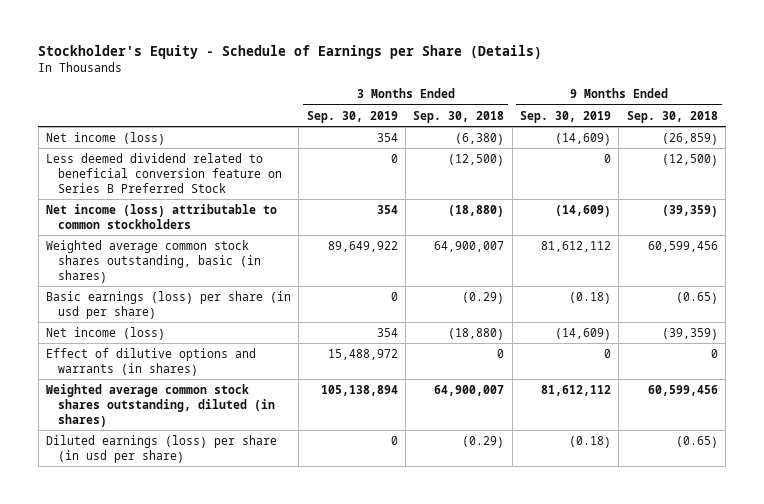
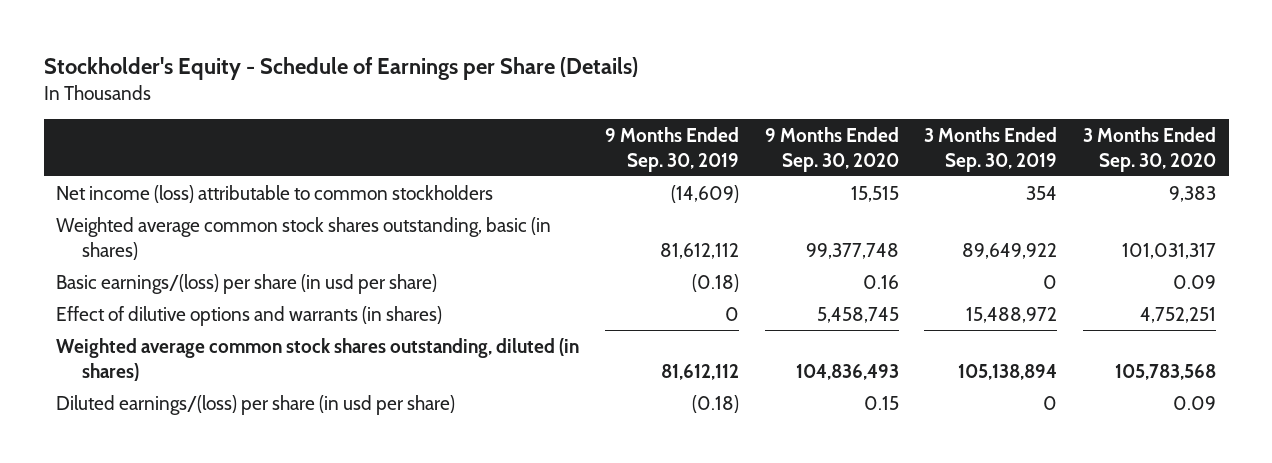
[413,110,505,123] Sep. 30, 2018 -> none
[626,110,718,123] Sep. 30, 2018 -> none
none -> [764,126,899,172] 9 Months Ended Sep. 30, 2020
none -> [1082,126,1216,172] 3 Months Ended Sep. 30, 2020
[46,131,166,145] Net income (loss) -> none
[46,152,283,193] Less deemed dividend related to beneficial conversion feature on Series B Preferred Stock -> none
[46,326,166,340] Net income (loss) -> none
[46,290,292,319] Basic earnings (loss) per share (in usd per share) -> [56,273,438,294] Basic earnings/(loss) per share (in usd per share)
[46,434,278,463] Diluted earnings (loss) per share (in usd per share) -> [56,394,456,415] Diluted earnings/(loss) per share (in usd per share)

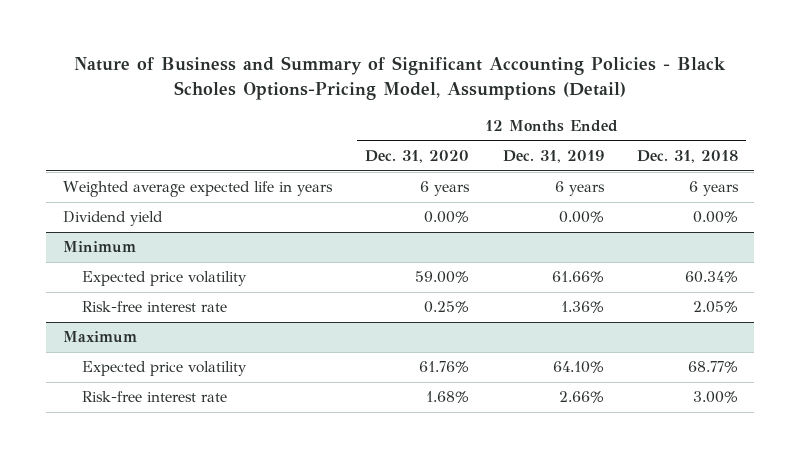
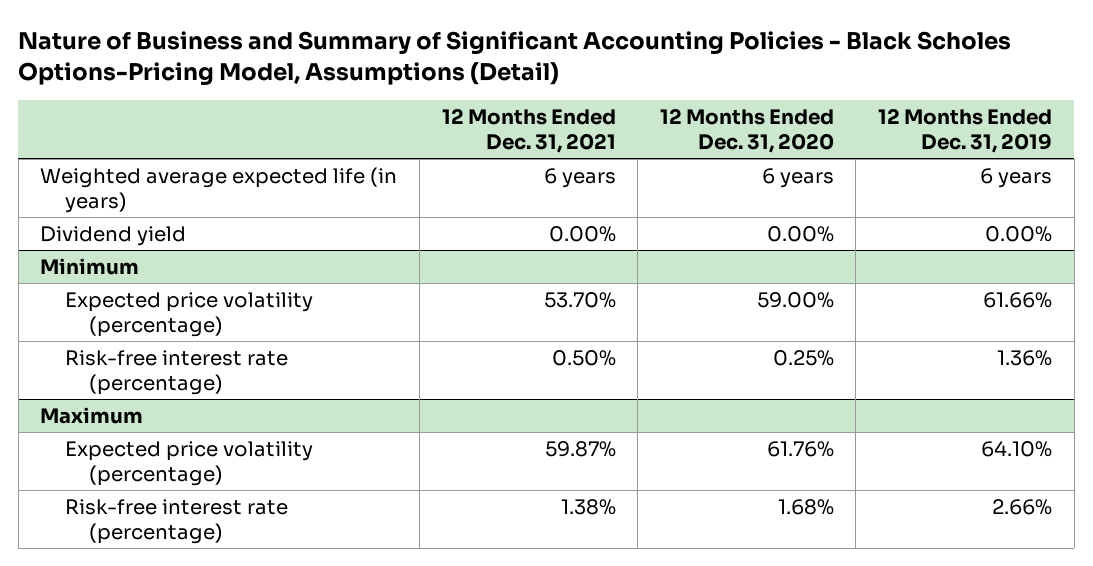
[636,149,738,163] Dec. 31, 2018 -> none
none -> [441,107,616,154] 12 Months Ended Dec. 31, 2021
[62,181,333,198] Weighted average expected life in years -> [40,166,398,214] Weighted average expected life (in years)
[82,271,248,287] Expected price volatility -> [64,291,313,338] Expected price volatility (percentage)
[82,301,228,313] Risk-free interest rate -> [64,349,288,396] Risk-free interest rate (percentage)
[82,361,248,377] Expected price volatility -> [64,440,313,487] Expected price volatility (percentage)
[82,391,228,403] Risk-free interest rate -> [64,498,288,545] Risk-free interest rate (percentage)

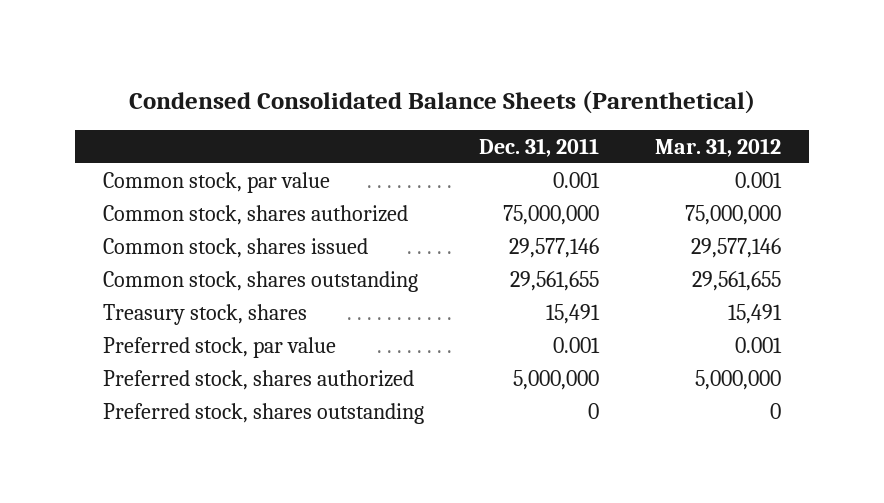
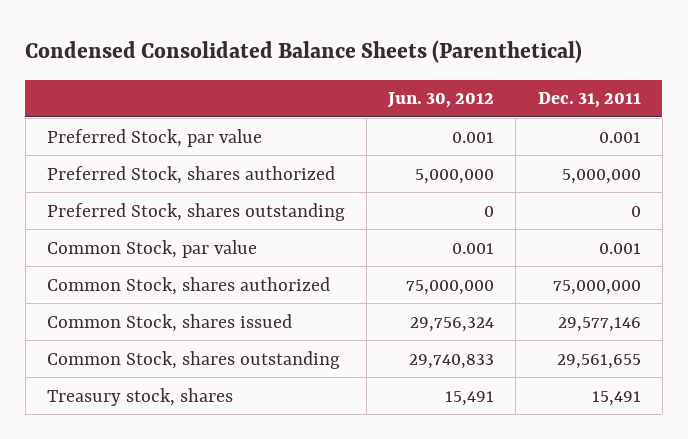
[655,137,782,157] Mar. 31, 2012 -> none
none -> [387,92,495,109] Jun. 30, 2012
none -> [46,128,262,147] Preferred Stock, par value
none -> [46,165,335,184] Preferred Stock, shares authorized
none -> [46,202,345,221] Preferred Stock, shares outstanding
[102,171,330,193] Common stock, par value -> [46,239,257,258] Common Stock, par value
[102,204,408,225] Common stock, shares authorized -> [46,276,330,295] Common Stock, shares authorized
[102,237,368,258] Common stock, shares issued -> [46,313,292,332] Common Stock, shares issued
[102,270,418,292] Common stock, shares outstanding -> [46,350,340,369] Common Stock, shares outstanding
[102,336,336,358] Preferred stock, par value -> none
[102,369,414,390] Preferred stock, shares authorized -> none
[102,402,424,424] Preferred stock, shares outstanding -> none

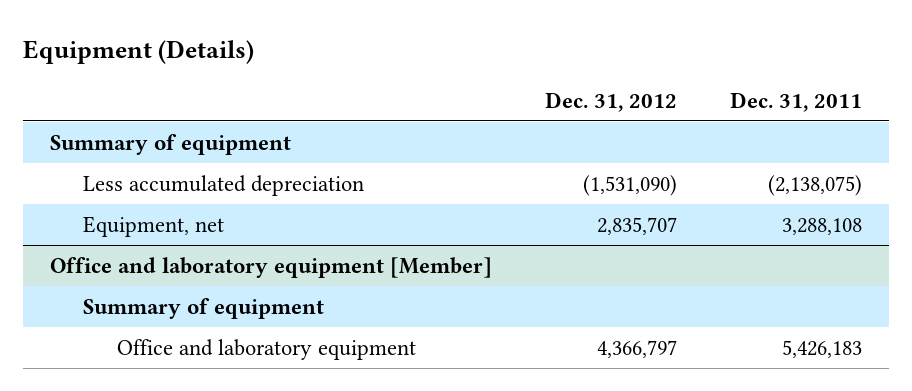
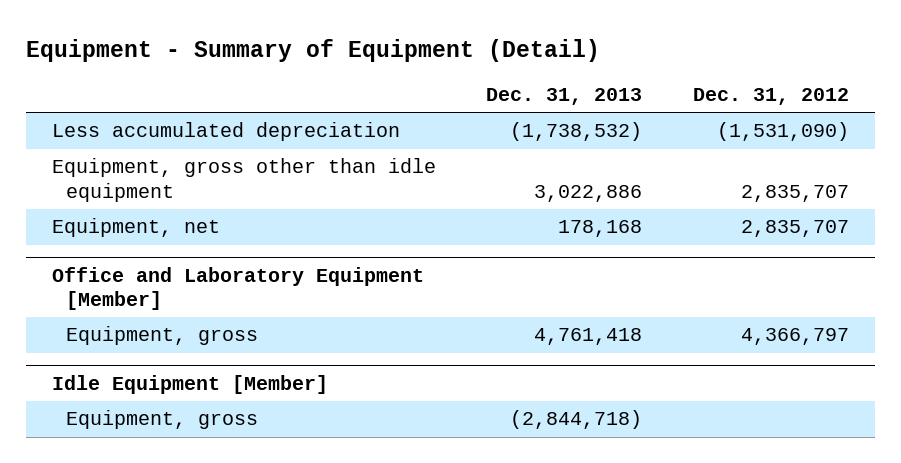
[22,39,254,64] Equipment (Details) -> [26,38,601,62] Equipment - Summary of Equipment (Detail)
[730,91,863,112] Dec. 31, 2011 -> none
none -> [486,88,643,106] Dec. 31, 2013
[49,133,291,155] Summary of equipment -> none
none -> [51,158,436,202] Equipment, gross other than idle equipment
[83,297,325,319] Summary of equipment -> none
[49,256,492,278] Office and laboratory equipment [Member] -> [51,266,424,310] Office and Laboratory Equipment [Member]
[116,338,416,360] Office and laboratory equipment -> [66,326,259,346] Equipment, gross
none -> [51,374,328,394] Idle Equipment [Member]
none -> [66,410,259,430] Equipment, gross

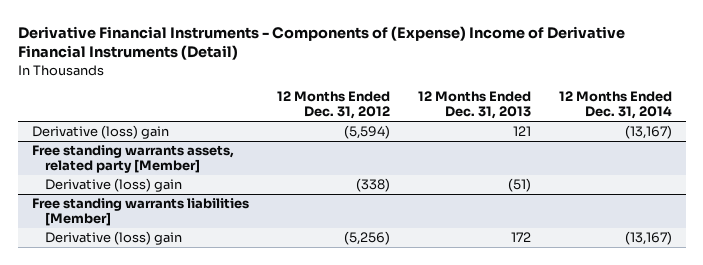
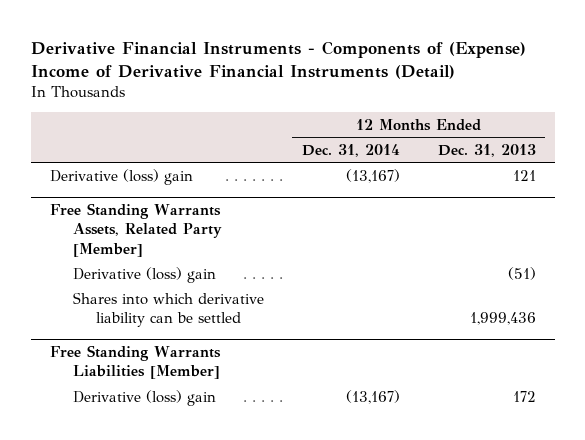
[276,91,390,120] 12 Months Ended Dec. 31, 2012 -> none
[31,145,234,173] Free standing warrants assets, related party [Member] -> [49,203,222,257] Free Standing Warrants Assets, Related Party [Member]
none -> [72,291,264,327] Shares into which derivative liability can be settled
[31,198,249,226] Free standing warrants liabilities [Member] -> [49,345,221,380] Free Standing Warrants Liabilities [Member]

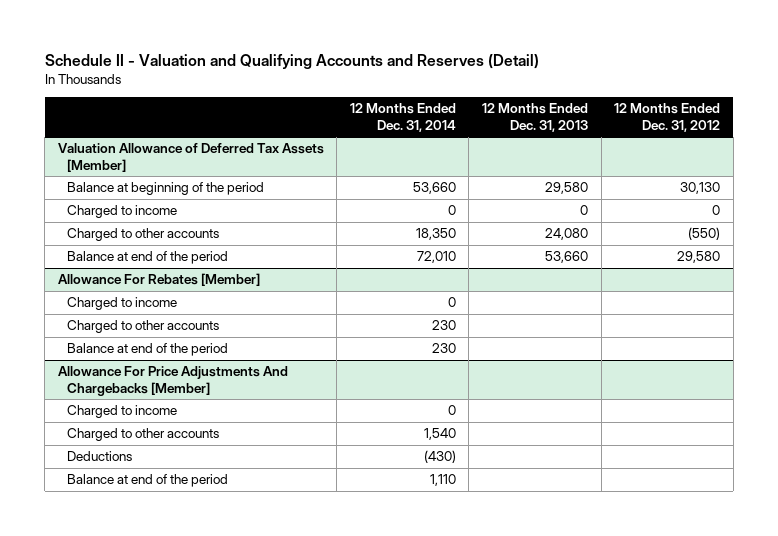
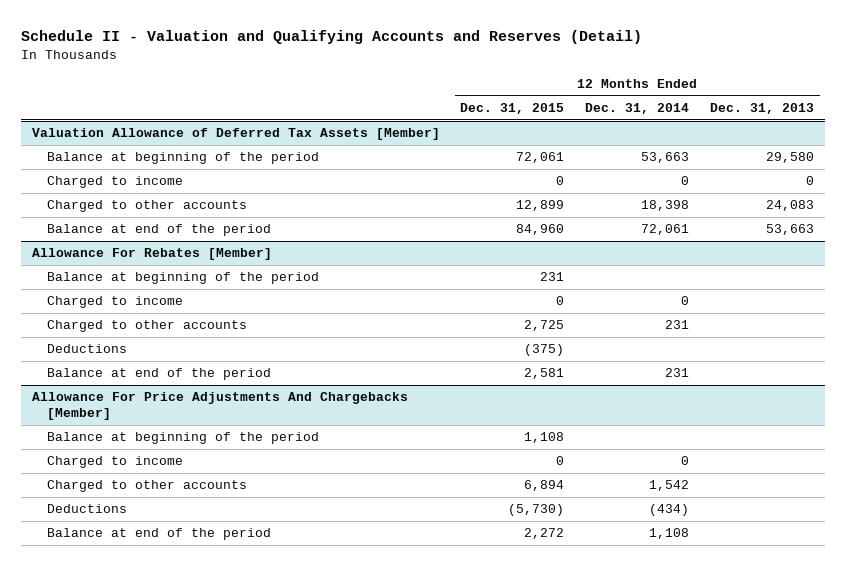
[614,103,721,132] 12 Months Ended Dec. 31, 2012 -> none
none -> [460,102,565,114] Dec. 31, 2015
[412,182,456,195] 53,660 -> [641,152,690,164] 53,663
[415,228,456,241] 18,350 -> [641,200,690,212] 18,398
[545,228,589,241] 24,080 -> [766,200,815,212] 24,083
[416,251,456,264] 72,010 -> [641,224,690,236] 72,061
[545,251,589,264] 53,660 -> [766,224,815,236] 53,663
none -> [46,272,319,285] Balance at beginning of the period
[431,320,456,331] 230 -> [665,320,690,330] 231
none -> [46,344,127,354] Deductions
[431,343,456,354] 230 -> [665,368,690,378] 231
none -> [46,432,319,445] Balance at beginning of the period
[423,428,456,441] 1,540 -> [649,480,690,492] 1,542
[423,450,456,464] (430) -> [649,504,690,517] (434)
[429,474,456,487] 1,110 -> [649,528,690,540] 1,108

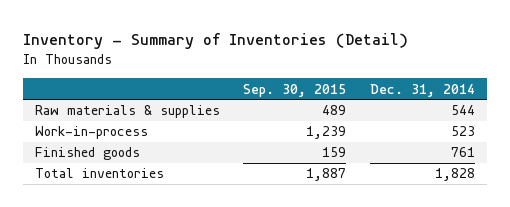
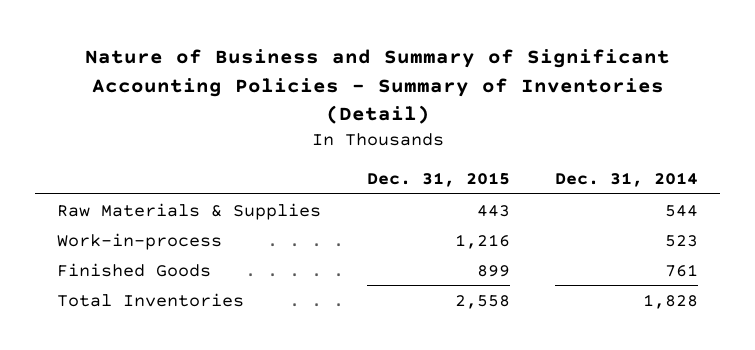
[23,33,409,50] Inventory - Summary of Inventories (Detail) -> [84,49,670,125] Nature of Business and Summary of Significant Accounting Policies - Summary of Inventories (Detail)
[243,83,347,97] Sep. 30, 2015 -> none
none -> [366,171,510,187] Dec. 31, 2015
[34,105,220,119] Raw materials & supplies -> [57,202,322,220] Raw Materials & Supplies
[34,147,140,161] Finished goods -> [57,262,212,277] Finished Goods
[34,168,164,179] Total inventories -> [57,292,245,307] Total Inventories

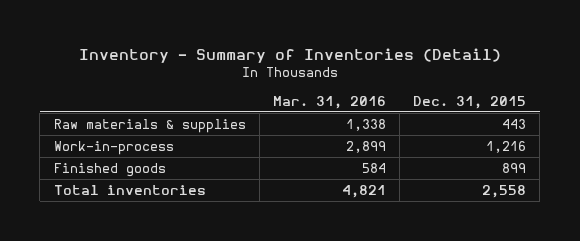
[84,49,670,125] Nature of Business and Summary of Significant Accounting Policies - Summary of Inventories (Detail) -> [78,47,501,63] Inventory - Summary of Inventories (Detail)
[554,171,698,187] Dec. 31, 2014 -> none
none -> [272,95,386,109] Mar. 31, 2016
[57,202,322,220] Raw Materials & Supplies -> [53,118,246,133] Raw materials & supplies
[57,262,212,277] Finished Goods -> [53,162,166,177] Finished goods
[57,292,245,307] Total Inventories -> [53,184,206,195] Total inventories

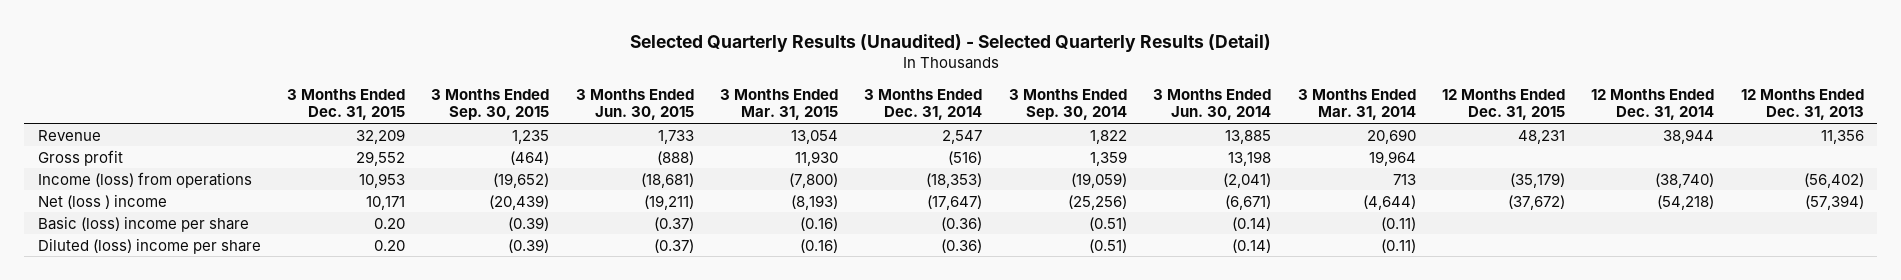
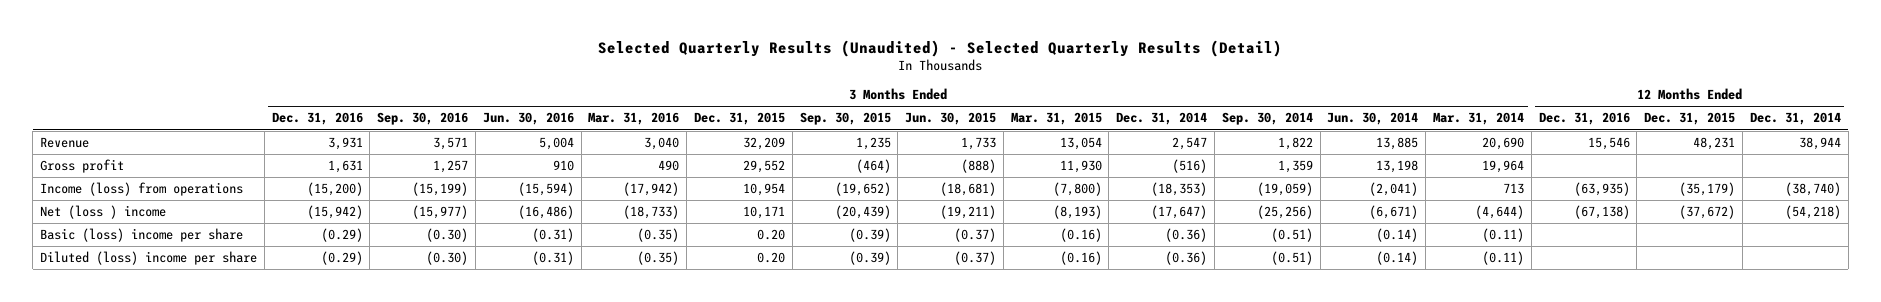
[1740,88,1864,121] 12 Months Ended Dec. 31, 2013 -> none
none -> [271,112,363,126] Dec. 31, 2016
none -> [377,112,469,126] Sep. 30, 2016
none -> [482,112,574,126] Jun. 30, 2016
none -> [588,112,680,126] Mar. 31, 2016
none -> [1538,112,1630,126] Dec. 31, 2016
[358,172,405,188] 10,953 -> [742,183,785,197] 10,954

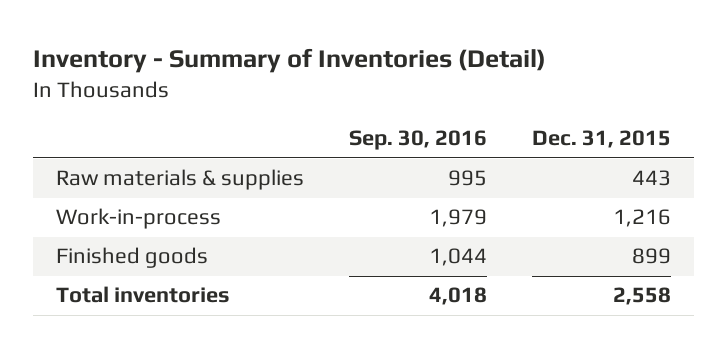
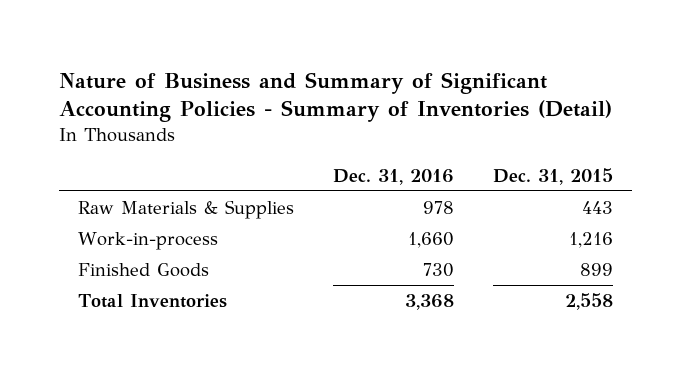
[33,48,547,74] Inventory - Summary of Inventories (Detail) -> [58,71,612,123] Nature of Business and Summary of Significant Accounting Policies - Summary of Inventories (Detail)
[348,130,487,151] Sep. 30, 2016 -> none
none -> [332,168,454,185] Dec. 31, 2016
[55,169,304,191] Raw materials & supplies -> [78,199,295,219] Raw Materials & Supplies
[55,247,208,269] Finished goods -> [78,262,210,277] Finished Goods
[55,286,230,304] Total inventories -> [78,293,228,308] Total Inventories

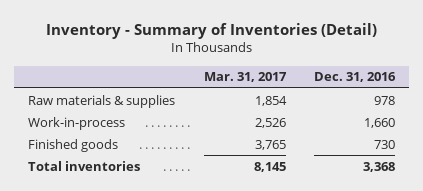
[58,71,612,123] Nature of Business and Summary of Significant Accounting Policies - Summary of Inventories (Detail) -> [45,22,377,39] Inventory - Summary of Inventories (Detail)
[492,167,613,185] Dec. 31, 2015 -> none
none -> [203,72,287,83] Mar. 31, 2017
[78,199,295,219] Raw Materials & Supplies -> [28,94,176,108] Raw materials & supplies
[78,262,210,277] Finished Goods -> [28,138,119,152] Finished goods
[78,293,228,308] Total Inventories -> [28,160,141,171] Total inventories

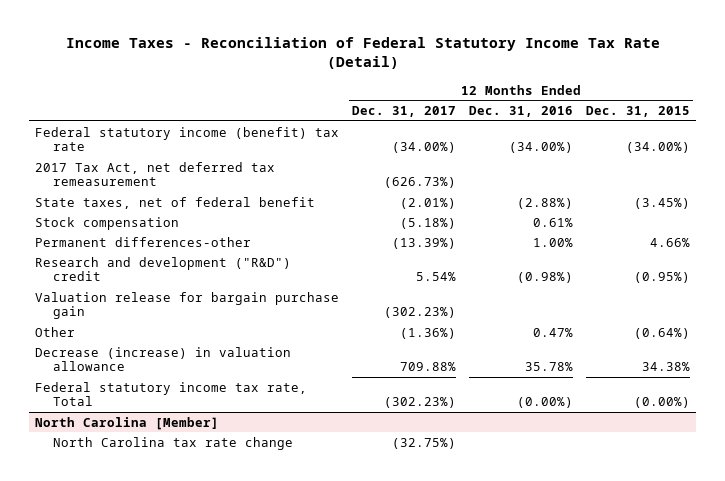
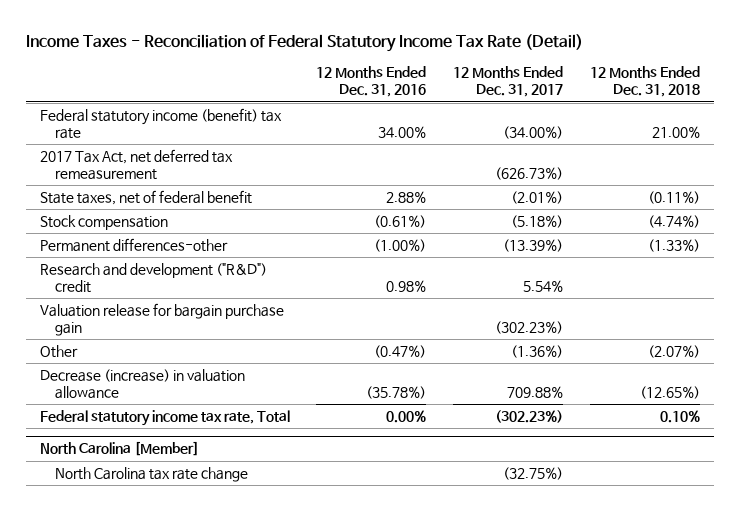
[585,105,690,117] Dec. 31, 2015 -> none
none -> [590,66,701,98] 12 Months Ended Dec. 31, 2018
[508,142,573,154] (34.00%) -> [378,126,427,139] 34.00%
[516,197,573,209] (2.88%) -> [386,190,427,203] 2.88%
[532,217,573,227] 0.61% -> [374,214,427,228] (0.61%)
[532,237,573,247] 1.00% -> [374,238,427,252] (1.00%)
[516,272,573,284] (0.98%) -> [386,280,427,293] 0.98%
[532,327,573,337] 0.47% -> [374,344,427,358] (0.47%)
[524,362,573,372] 35.78% -> [366,386,427,400] (35.78%)
[516,397,573,409] (0.00%) -> [386,409,427,423] 0.00%

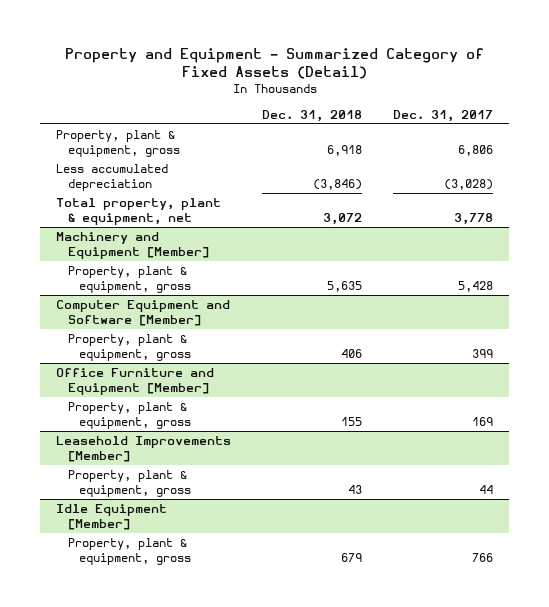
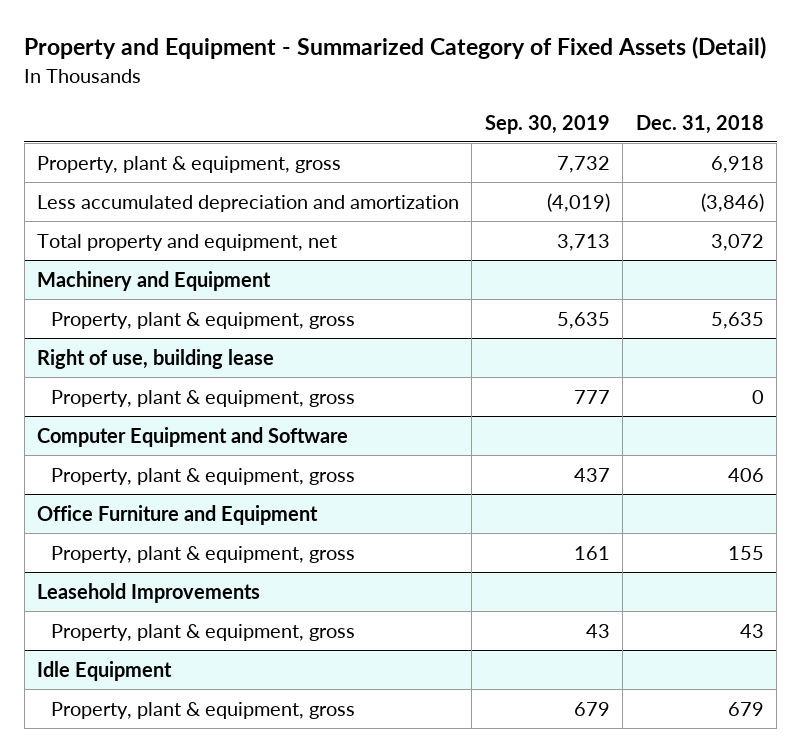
[393,109,494,122] Dec. 31, 2017 -> none
none -> [484,114,610,134] Sep. 30, 2019
[55,164,168,192] Less accumulated depreciation -> [37,194,460,212] Less accumulated depreciation and amortization
[55,198,221,226] Total property, plant & equipment, net -> [37,233,338,251] Total property and equipment, net
[55,232,209,260] Machinery and Equipment [Member] -> [37,270,272,291] Machinery and Equipment
none -> [37,348,275,369] Right of use, building lease
none -> [51,389,356,407] Property, plant & equipment, gross
[55,300,230,327] Computer Equipment and Software [Member] -> [37,426,349,447] Computer Equipment and Software
[55,368,214,396] Office Furniture and Equipment [Member] -> [37,504,319,525] Office Furniture and Equipment
[55,436,231,463] Leasehold Improvements [Member] -> [37,582,261,603] Leasehold Improvements
[55,504,167,531] Idle Equipment [Member] -> [37,660,173,681] Idle Equipment

